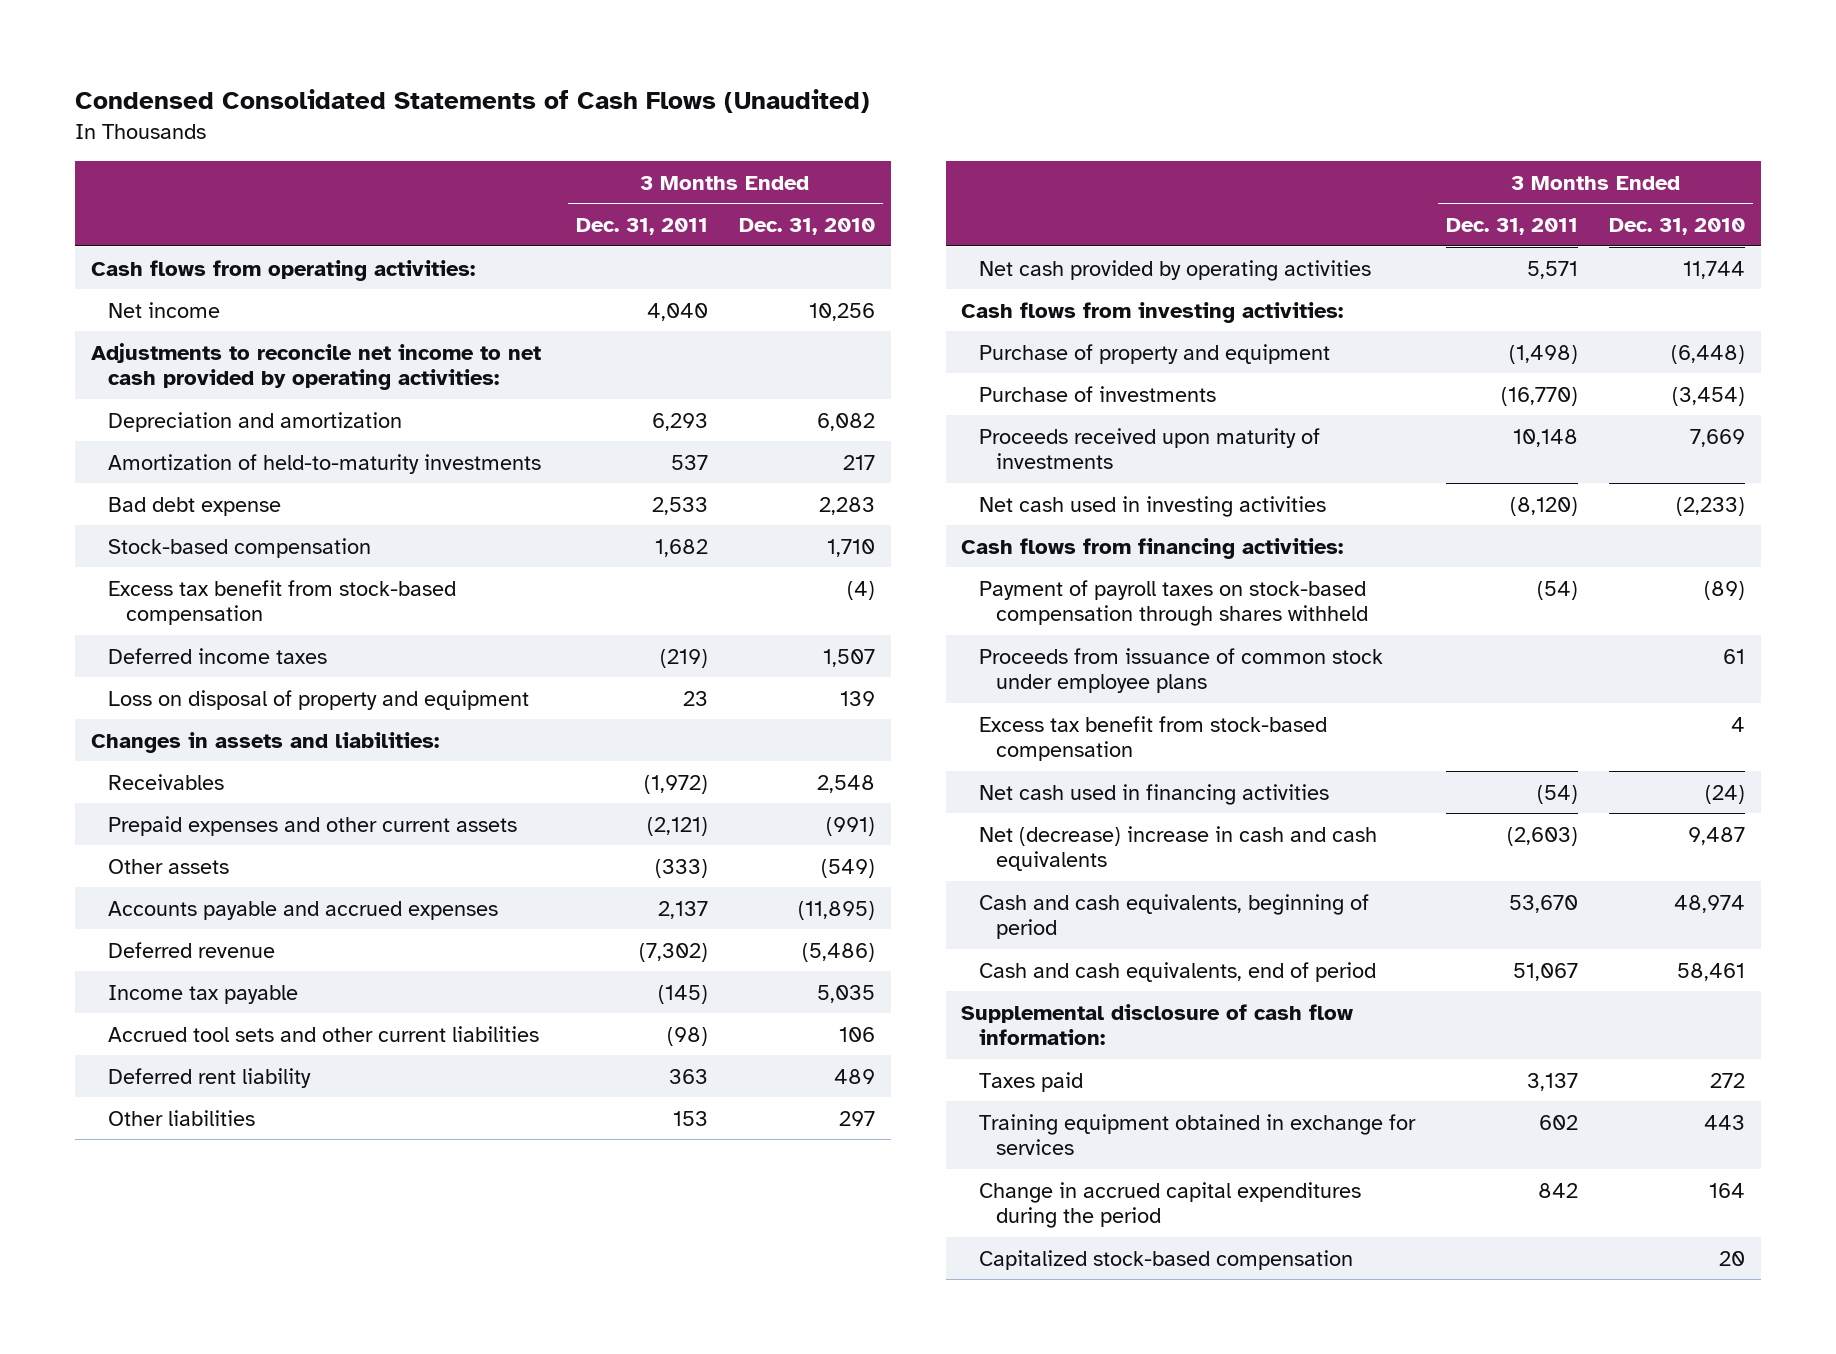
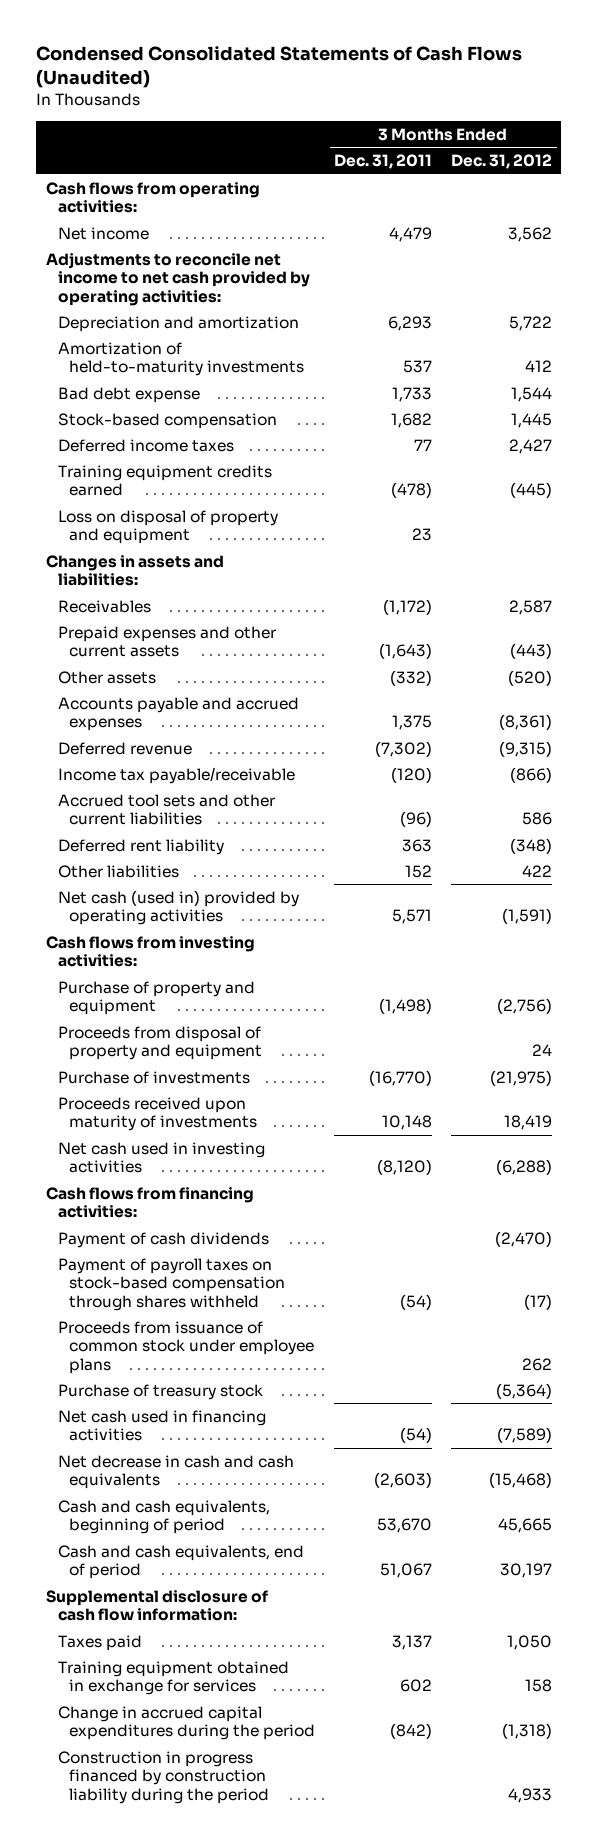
[738,218,875,236] Dec. 31, 2010 -> none
none -> [451,154,553,170] Dec. 31, 2012
[646,302,708,321] 4,040 -> [389,226,433,242] 4,479
[651,496,708,515] 2,533 -> [392,386,433,402] 1,733
[108,579,457,626] Excess tax benefit from stock-based compensation -> none
[659,648,708,668] (219) -> [414,438,433,451] 77
none -> [57,464,272,497] Training equipment credits earned
[643,774,708,794] (1,972) -> [383,598,433,615] (1,172)
[646,816,708,836] (2,121) -> [379,643,433,660] (1,643)
[654,858,708,878] (333) -> [390,669,433,686] (332)
[657,900,708,919] 2,137 -> [392,715,433,731] 1,375
[108,984,299,1004] Income tax payable -> [57,766,295,784] Income tax payable/receivable
[657,984,708,1004] (145) -> [391,766,433,783] (120)
[666,1026,708,1046] (98) -> [400,811,433,828] (96)
[672,1110,708,1126] 153 -> [405,864,433,878] 152
[978,259,1371,281] Net cash provided by operating activities -> [57,889,299,926] Net cash (used in) provided by operating activities
none -> [57,1025,263,1061] Proceeds from disposal of property and equipment
none -> [57,1231,269,1248] Payment of cash dividends
[978,715,1327,762] Excess tax benefit from stock-based compensation -> none
none -> [57,1383,263,1400] Purchase of treasury stock
[978,825,1377,872] Net (decrease) increase in cash and cash equivalents -> [57,1454,294,1490] Net decrease in cash and cash equivalents
[978,1249,1353,1270] Capitalized stock-based compensation -> none
[1538,1182,1579,1198] 842 -> [390,1723,433,1740] (842)
none -> [57,1750,270,1804] Construction in progress financed by construction liability during the period

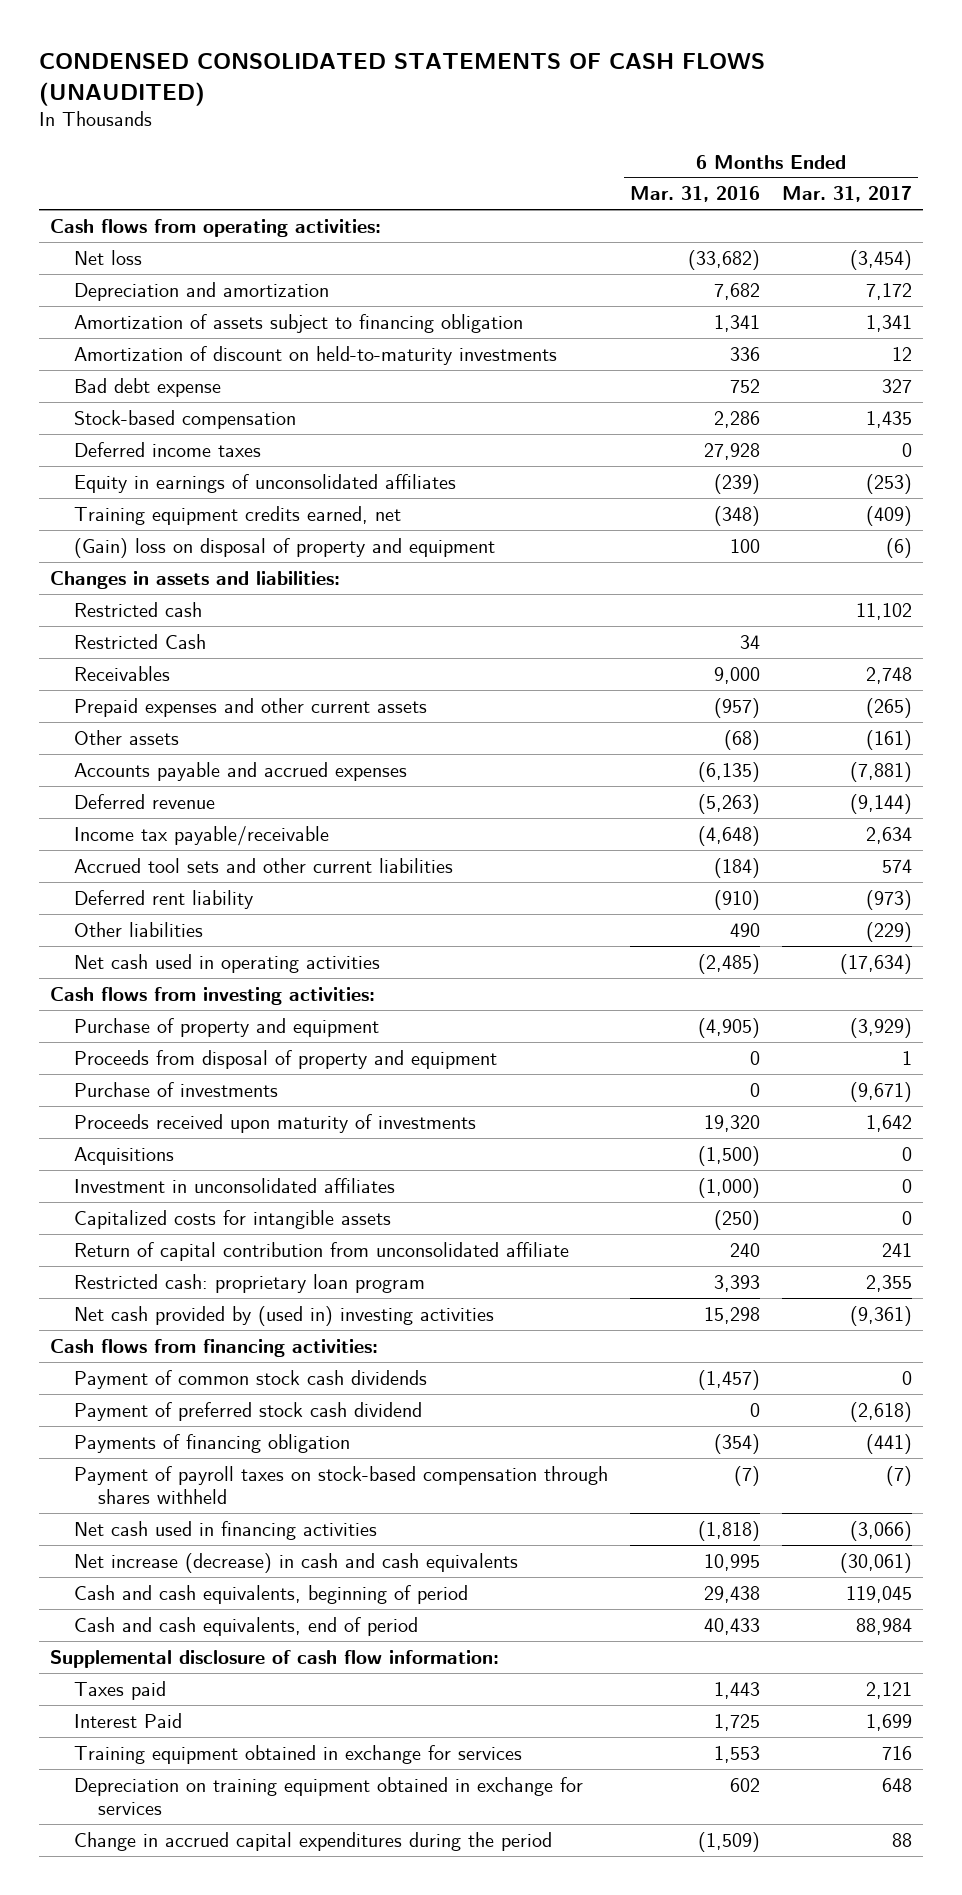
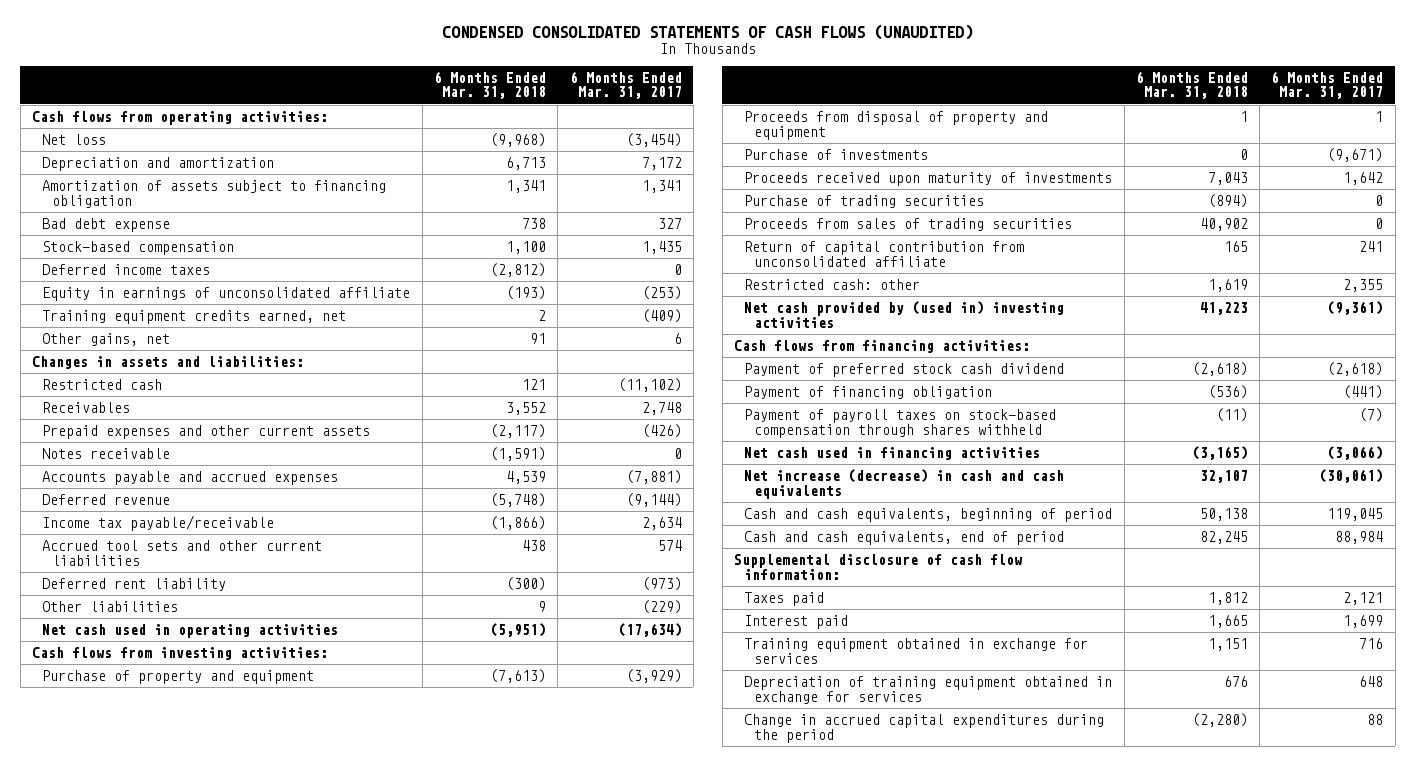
[629,186,760,203] Mar. 31, 2016 -> none
none -> [433,70,546,100] 6 Months Ended Mar. 31, 2018
[73,345,557,365] Amortization of discount on held-to-maturity investments -> none
[73,473,456,493] Equity in earnings of unconsolidated affiliates -> [42,287,411,302] Equity in earnings of unconsolidated affiliate
[73,537,495,558] (Gain) loss on disposal of property and equipment -> none
none -> [42,333,171,347] Other gains, net
[73,633,206,649] Restricted Cash -> none
[856,602,913,620] 11,102 -> [617,378,682,393] (11,102)
[73,729,179,745] Other assets -> none
[866,697,913,718] (265) -> [641,424,682,439] (426)
none -> [42,448,171,460] Notes receivable
[73,1146,174,1165] Acquisitions -> none
[73,1177,395,1193] Investment in unconsolidated affiliates -> none
[73,1209,391,1229] Capitalized costs for intangible assets -> none
none -> [744,195,985,209] Purchase of trading securities
none -> [744,218,1073,232] Proceeds from sales of trading securities
[73,1273,425,1293] Restricted cash: proprietary loan program -> [744,279,921,291] Restricted cash: other
[73,1369,427,1389] Payment of common stock cash dividends -> none
[73,1433,350,1453] Payments of financing obligation -> [744,386,993,400] Payment of financing obligation
[73,1712,182,1728] Interest Paid -> [744,615,849,630] Interest paid
[73,1776,583,1815] Depreciation on training equipment obtained in exchange for services -> [744,676,1113,704] Depreciation of training equipment obtained in exchange for services

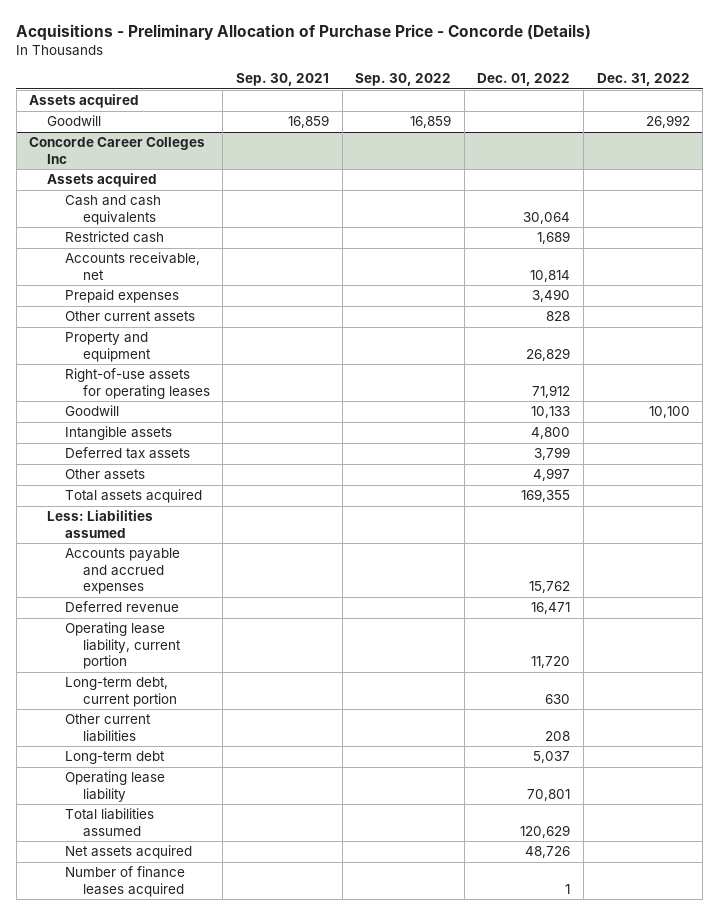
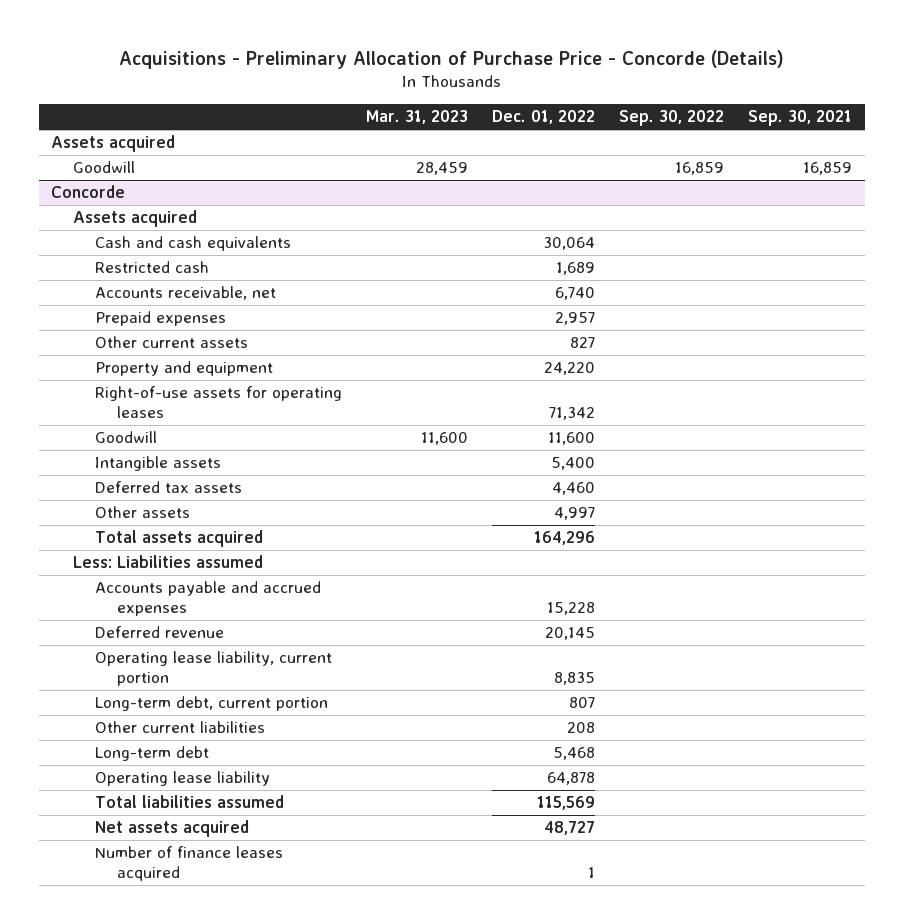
[596,73,690,87] Dec. 31, 2022 -> none
none -> [366,110,469,125] Mar. 31, 2023
[29,137,206,164] Concorde Career Colleges Inc -> [50,185,125,199] Concorde
[530,269,571,282] 10,814 -> [555,287,596,301] 6,740
[532,289,571,303] 3,490 -> [555,312,596,326] 2,957
[546,311,571,322] 828 -> [570,337,596,349] 827
[526,347,571,361] 26,829 -> [544,362,596,376] 24,220
[532,384,571,398] 71,912 -> [549,407,596,421] 71,342
[531,406,571,419] 10,133 -> [548,432,596,446] 11,600
[531,427,571,440] 4,800 -> [551,457,596,471] 5,400
[534,447,571,461] 3,799 -> [552,482,596,496] 4,460
[521,489,571,503] 169,355 -> [534,531,596,546] 164,296
[529,581,571,594] 15,762 -> [547,602,596,616] 15,228
[531,602,571,615] 16,471 -> [545,627,596,641] 20,145
[531,656,571,669] 11,720 -> [554,672,596,686] 8,835
[545,693,571,704] 630 -> [569,697,596,709] 807
[533,751,571,764] 5,037 -> [553,747,596,761] 5,468
[527,788,571,801] 70,801 -> [547,772,596,786] 64,878
[520,824,571,838] 120,629 -> [537,796,596,811] 115,569
[525,846,571,859] 48,726 -> [544,821,596,836] 48,727

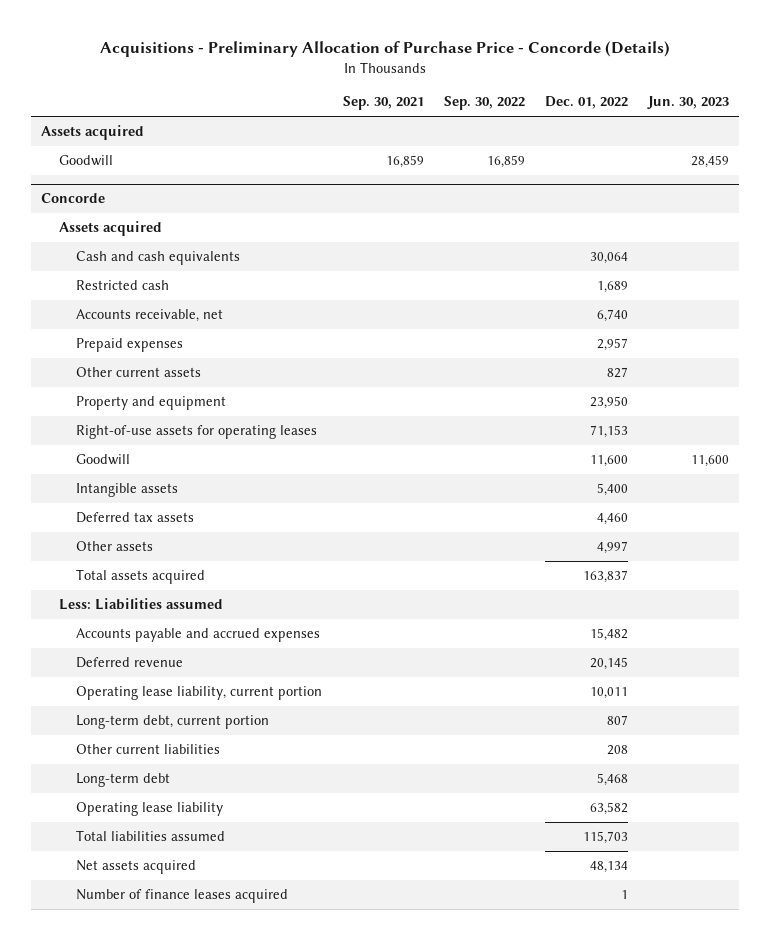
[366,110,469,125] Mar. 31, 2023 -> none
none -> [647,96,730,110] Jun. 30, 2023
[544,362,596,376] 24,220 -> [589,396,628,410] 23,950
[549,407,596,421] 71,342 -> [589,425,628,439] 71,153
[534,531,596,546] 164,296 -> [582,570,628,584] 163,837
[547,602,596,616] 15,228 -> [589,628,628,642] 15,482
[554,672,596,686] 8,835 -> [589,687,628,700] 10,011
[547,772,596,786] 64,878 -> [589,802,628,816] 63,582
[537,796,596,811] 115,569 -> [582,831,628,845] 115,703
[544,821,596,836] 48,727 -> [589,861,628,874] 48,134

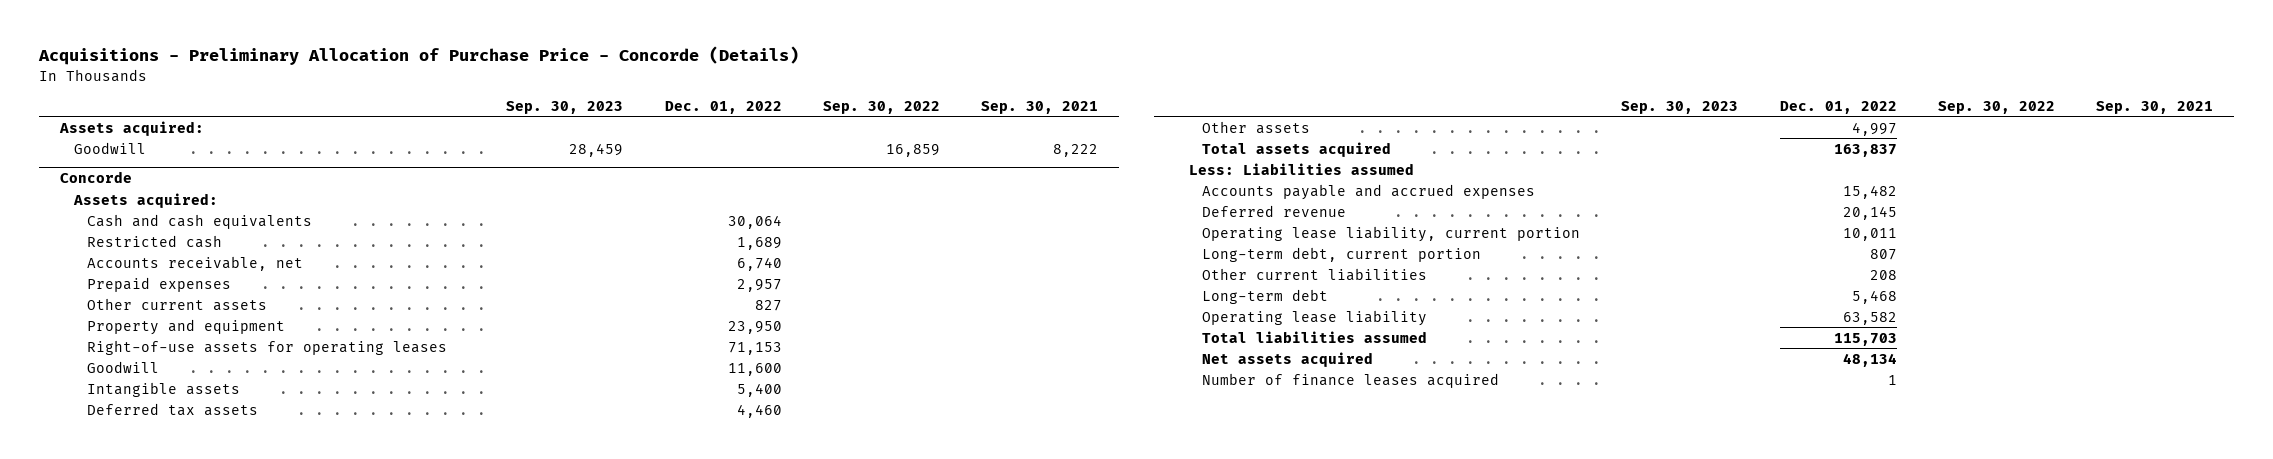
[647,96,730,110] Jun. 30, 2023 -> none
none -> [506,100,624,114] Sep. 30, 2023
[41,125,145,141] Assets acquired -> [59,120,205,136] Assets acquired:
[385,155,424,169] 16,859 -> [1053,143,1099,157] 8,222
[58,221,162,237] Assets acquired -> [72,192,218,208] Assets acquired:

